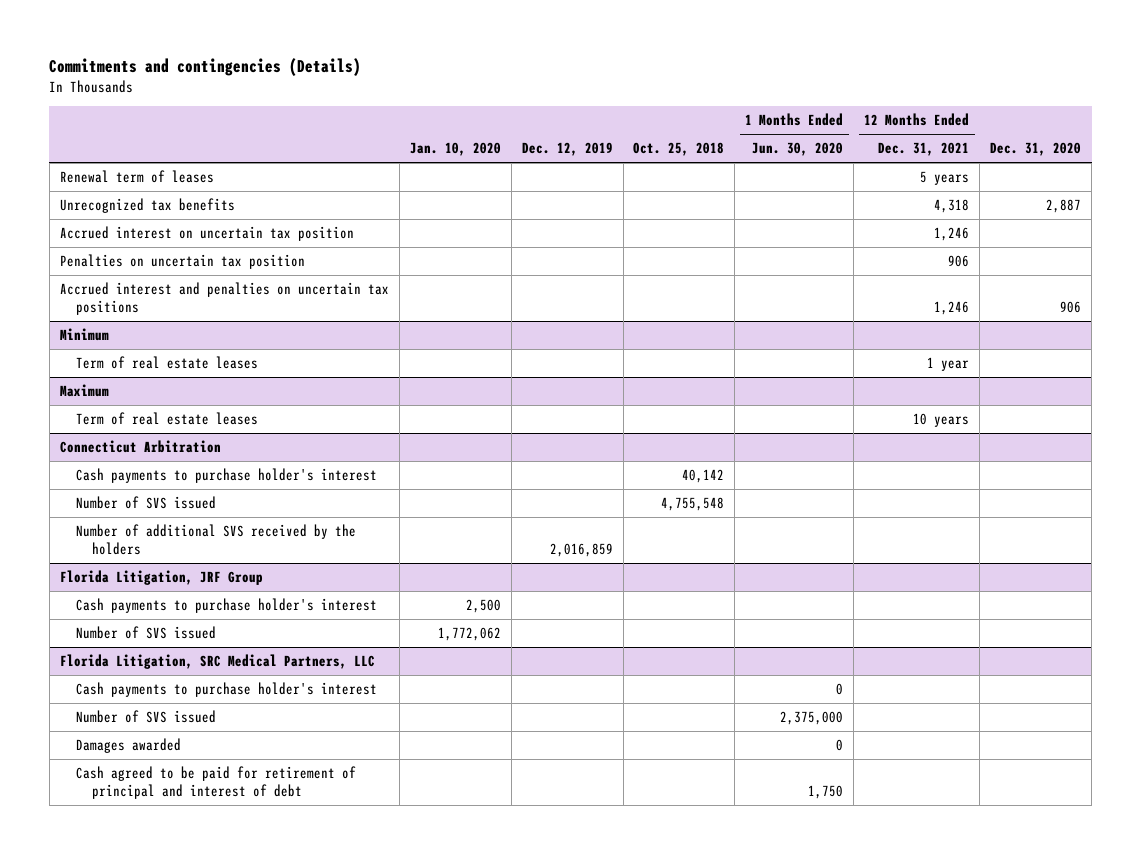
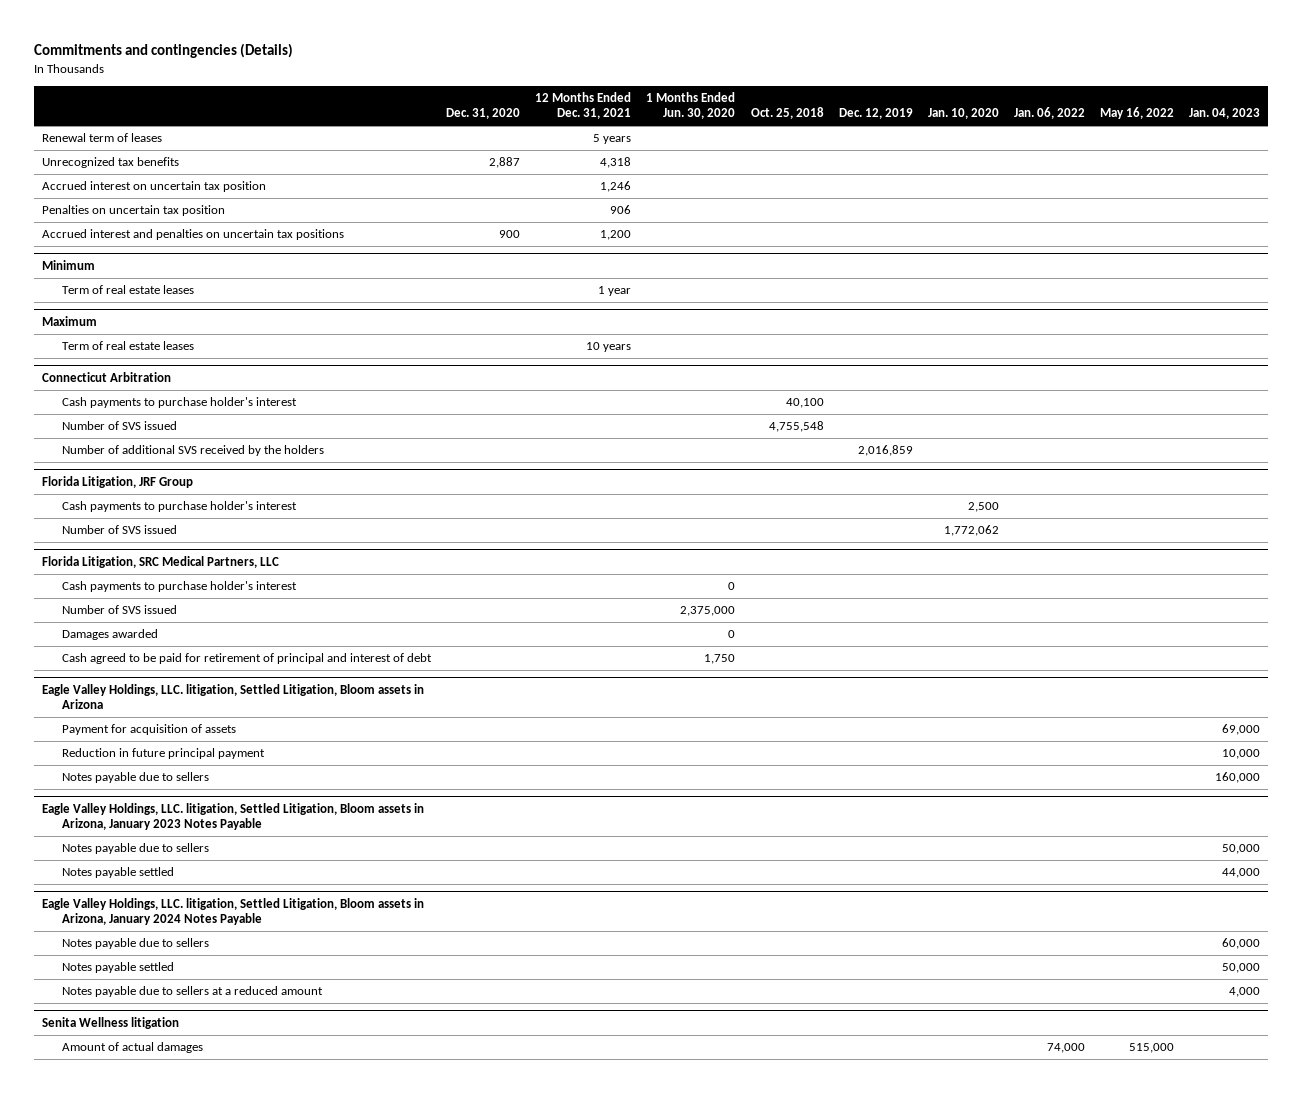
none -> [1013,107,1085,120] Jan. 06, 2022
none -> [1100,107,1175,120] May 16, 2022
none -> [1189,108,1261,120] Jan. 04, 2023
[934,301,970,316] 1,246 -> [600,230,632,241] 1,200
[1060,301,1082,314] 906 -> [499,230,521,239] 900
[682,469,725,484] 40,142 -> [785,398,824,409] 40,100
none -> [42,683,425,710] Eagle Valley Holdings, LLC. litigation, Settled Litigation, Bloom assets in Arizona
none -> [61,724,236,736] Payment for acquisition of assets
none -> [61,748,265,760] Reduction in future principal payment
none -> [61,772,209,784] Notes payable due to sellers
none -> [42,802,425,831] Eagle Valley Holdings, LLC. litigation, Settled Litigation, Bloom assets in Arizona, January 2023 Notes Payable
none -> [61,843,209,855] Notes payable due to sellers
none -> [61,867,174,879] Notes payable settled
none -> [42,897,425,926] Eagle Valley Holdings, LLC. litigation, Settled Litigation, Bloom assets in Arizona, January 2024 Notes Payable
none -> [61,938,209,950] Notes payable due to sellers
none -> [61,962,174,974] Notes payable settled
none -> [61,986,323,998] Notes payable due to sellers at a reduced amount
none -> [42,1016,180,1029] Senita Wellness litigation
none -> [61,1042,203,1054] Amount of actual damages

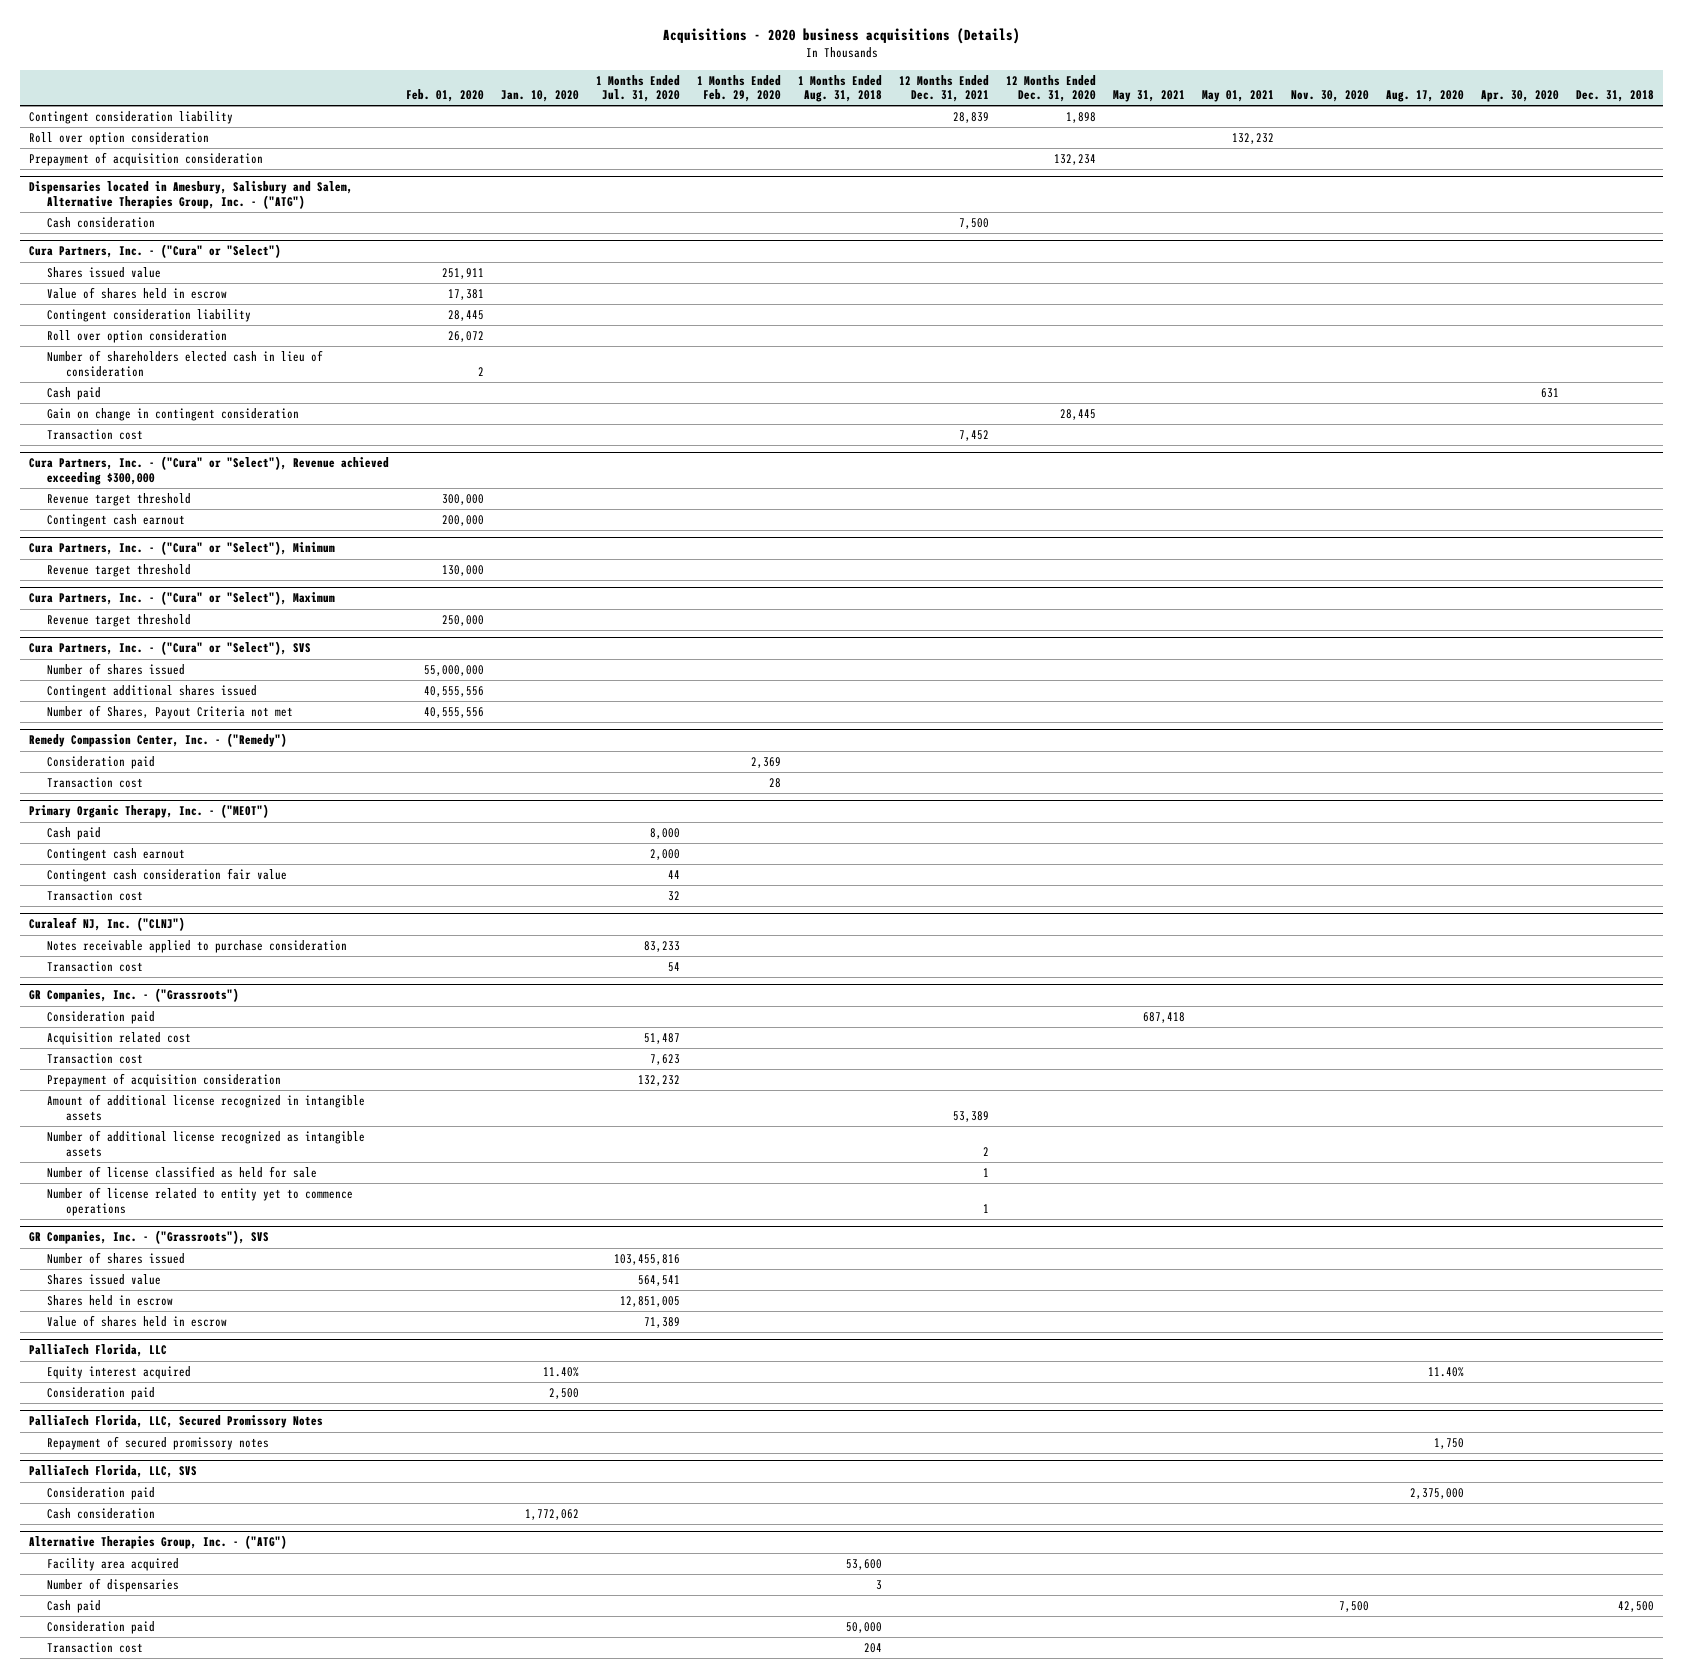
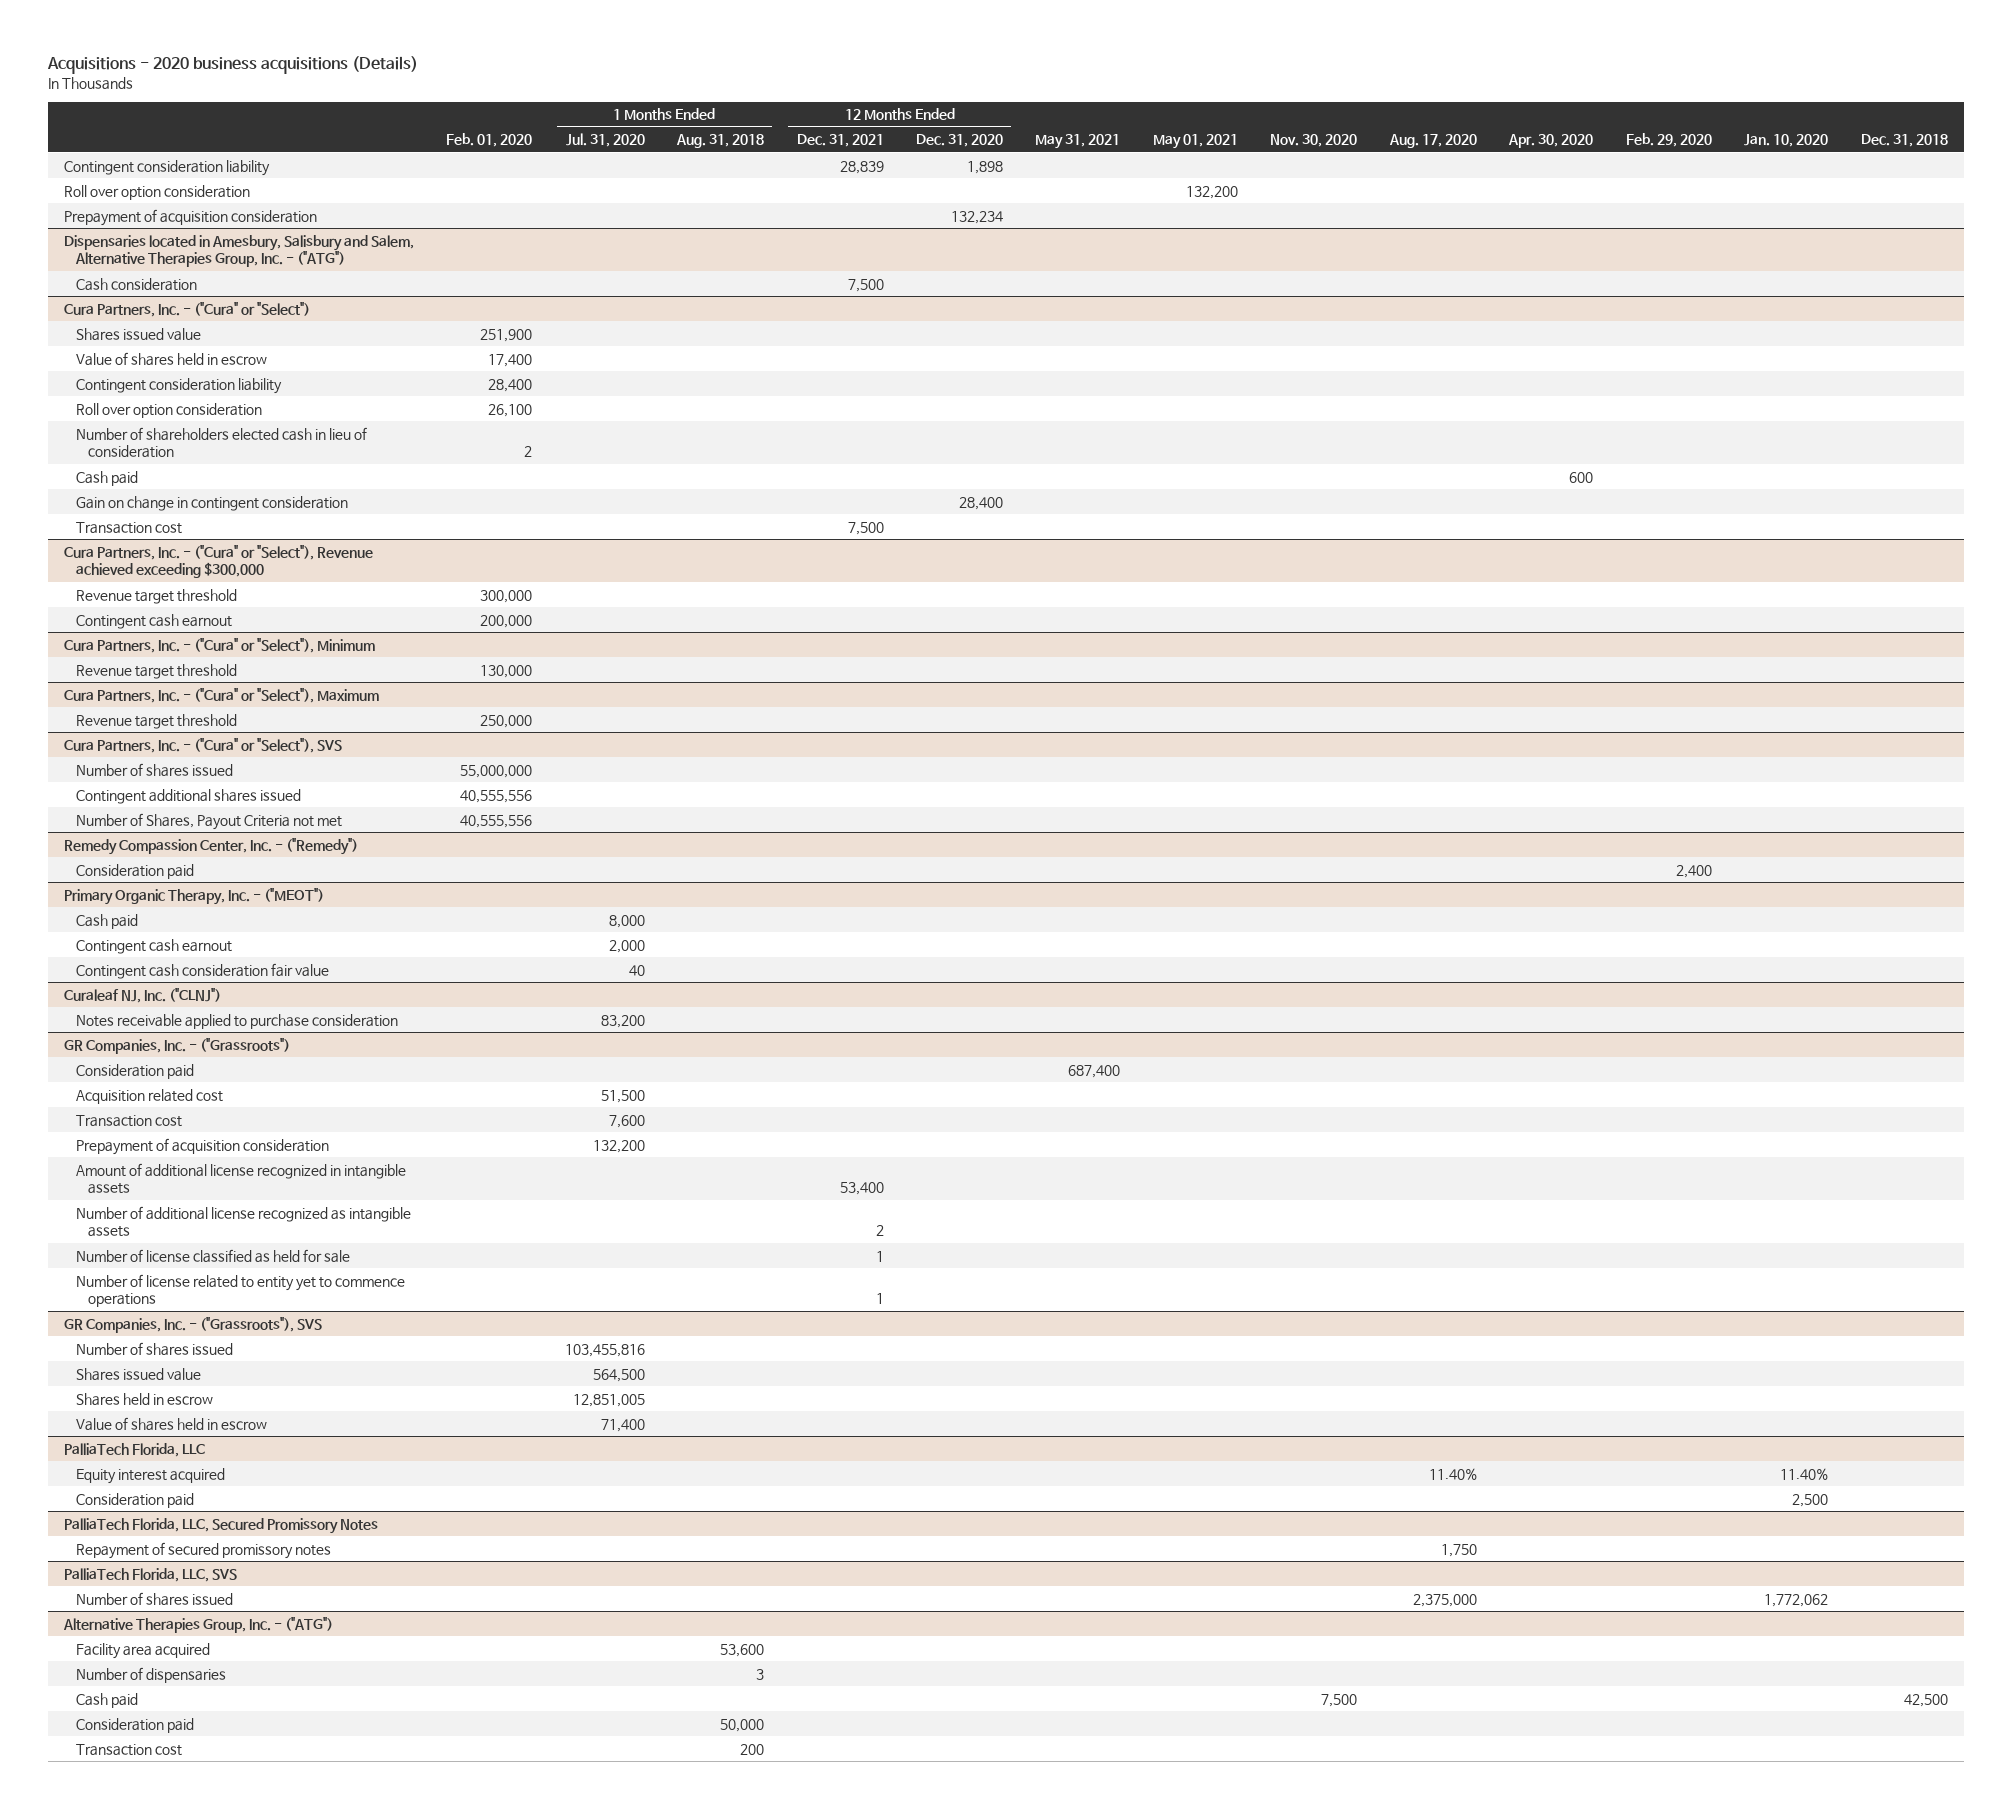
[697,74,782,103] 1 Months Ended Feb. 29, 2020 -> none
none -> [1625,133,1712,148] Feb. 29, 2020
[1232,133,1275,145] 132,232 -> [1185,185,1238,199] 132,200
[441,268,484,280] 251,911 -> [480,328,533,342] 251,900
[447,289,484,301] 17,381 -> [488,353,533,367] 17,400
[447,310,484,322] 28,445 -> [488,378,533,392] 28,400
[447,331,484,343] 26,072 -> [488,403,533,417] 26,100
[1541,388,1560,399] 631 -> [1569,471,1594,483] 600
[1060,409,1097,421] 28,445 -> [959,496,1004,510] 28,400
[959,430,990,442] 7,452 -> [847,521,884,535] 7,500
[47,777,144,789] Transaction cost -> none
[47,890,144,902] Transaction cost -> none
[667,870,680,880] 44 -> [628,964,645,976] 40
[47,961,144,973] Transaction cost -> none
[643,941,680,953] 83,233 -> [600,1014,645,1028] 83,200
[1143,1012,1186,1024] 687,418 -> [1068,1064,1121,1078] 687,400
[643,1033,680,1045] 51,487 -> [600,1089,645,1103] 51,500
[649,1054,680,1066] 7,623 -> [608,1114,645,1128] 7,600
[637,1075,680,1087] 132,232 -> [592,1139,645,1153] 132,200
[953,1110,990,1122] 53,389 -> [839,1182,884,1196] 53,400
[637,1275,680,1287] 564,541 -> [592,1368,645,1382] 564,500
[643,1317,680,1329] 71,389 -> [600,1418,645,1432] 71,400
[47,1487,156,1501] Consideration paid -> none
[47,1508,156,1520] Cash consideration -> none
none -> [75,1591,233,1606] Number of shares issued
[864,1643,883,1654] 204 -> [740,1743,765,1755] 200

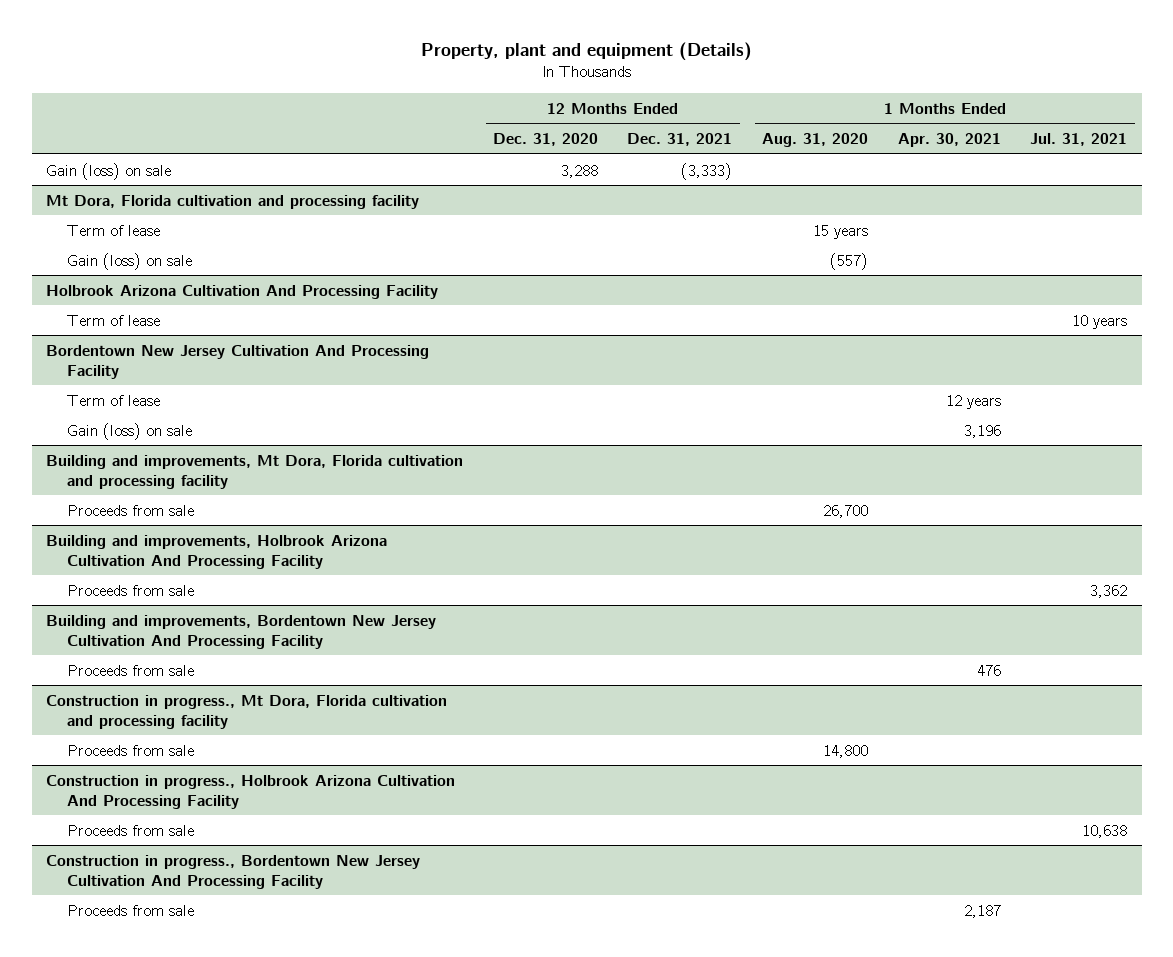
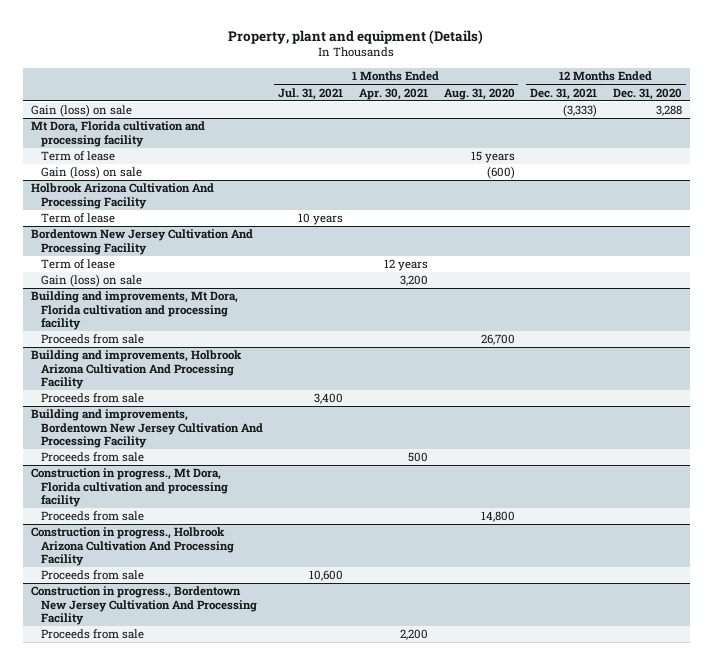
[830,252,869,270] (557) -> [486,166,515,180] (600)
[963,424,1001,438] 3,196 -> [399,275,428,287] 3,200
[1090,584,1128,598] 3,362 -> [314,393,344,405] 3,400
[976,664,1001,676] 476 -> [407,452,428,463] 500
[1082,824,1128,838] 10,638 -> [309,570,344,582] 10,600
[963,904,1001,918] 2,187 -> [399,629,428,641] 2,200

